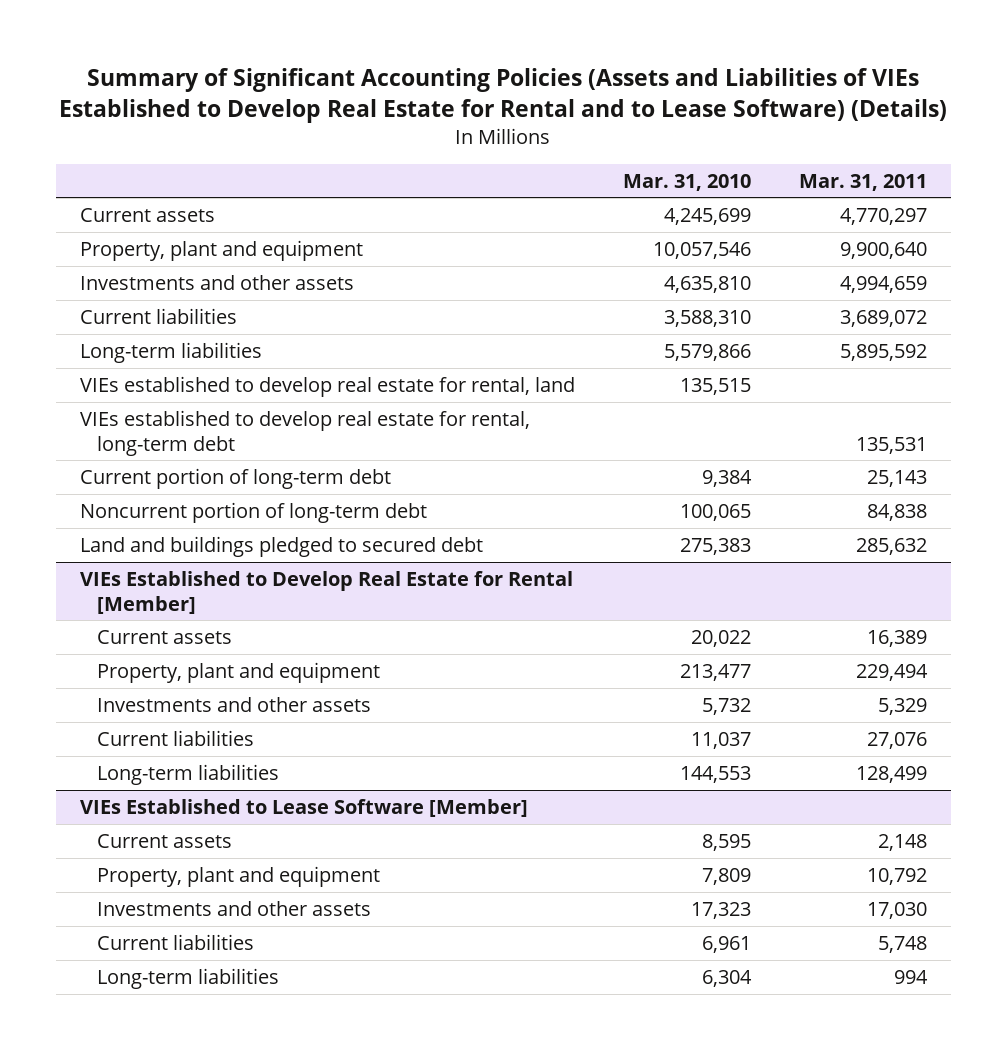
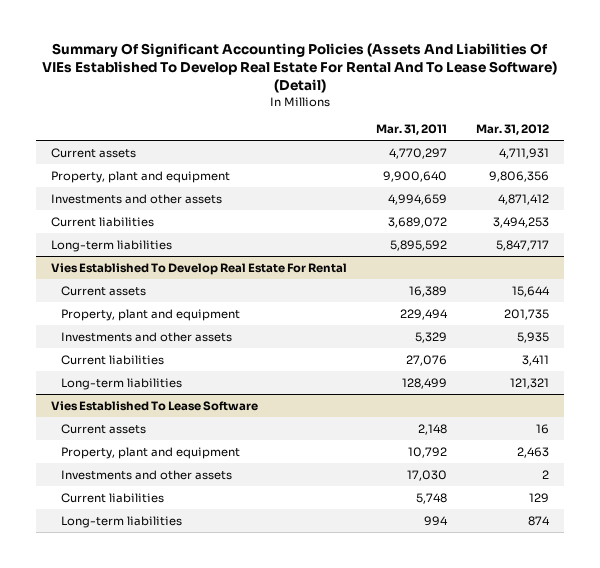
[59,68,948,124] Summary of Significant Accounting Policies (Assets and Liabilities of VIEs Established to Develop Real Estate for Rental and to Lease Software) (Details) -> [42,43,558,94] Summary Of Significant Accounting Policies (Assets And Liabilities Of VIEs Established To Develop Real Estate For Rental And To Lease Software) (Detail)
[622,173,751,191] Mar. 31, 2010 -> none
none -> [476,124,550,136] Mar. 31, 2012
[79,375,575,397] VIEs established to develop real estate for rental, land -> none
[79,409,530,456] VIEs established to develop real estate for rental, long-term debt -> none
[79,467,391,489] Current portion of long-term debt -> none
[79,501,427,523] Noncurrent portion of long-term debt -> none
[79,535,483,557] Land and buildings pledged to secured debt -> none
[79,570,573,614] VIEs Established to Develop Real Estate for Rental [Member] -> [50,262,347,275] Vies Established To Develop Real Estate For Rental
[79,798,528,817] VIEs Established to Lease Software [Member] -> [50,400,258,411] Vies Established To Lease Software

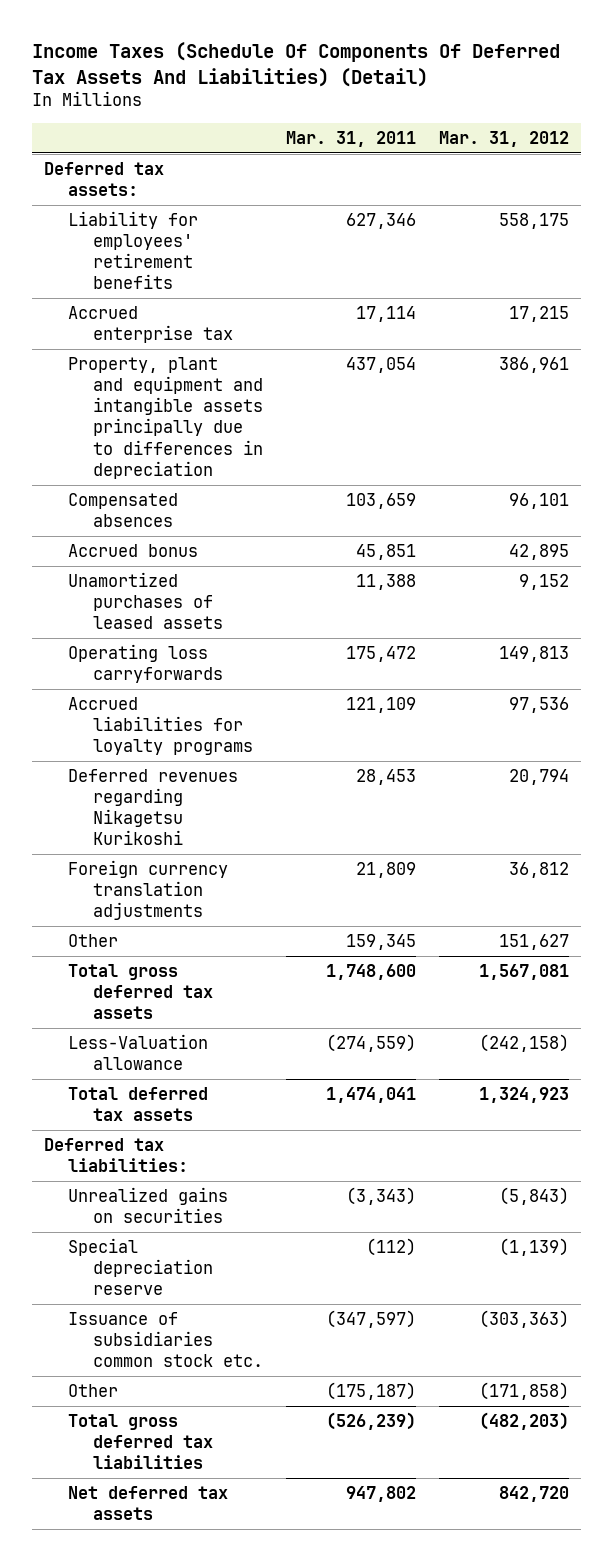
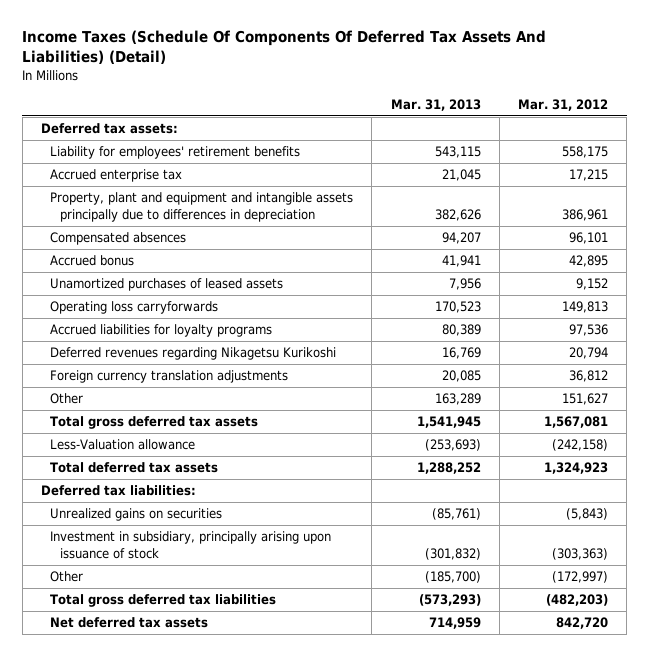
[286,130,417,147] Mar. 31, 2011 -> none
none -> [390,98,481,111] Mar. 31, 2013
[68,1238,213,1296] Special depreciation reserve -> none
[68,1312,263,1368] Issuance of subsidiaries common stock etc. -> [50,531,332,559] Investment in subsidiary, principally arising upon issuance of stock
[479,1382,570,1401] (171,858) -> [551,571,608,584] (172,997)

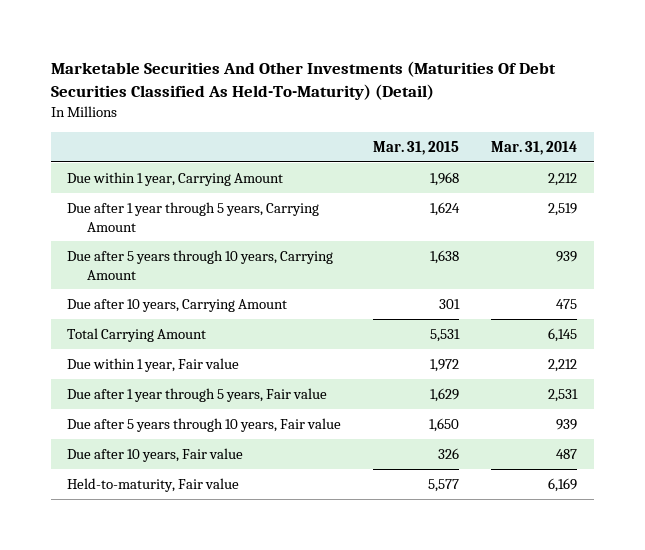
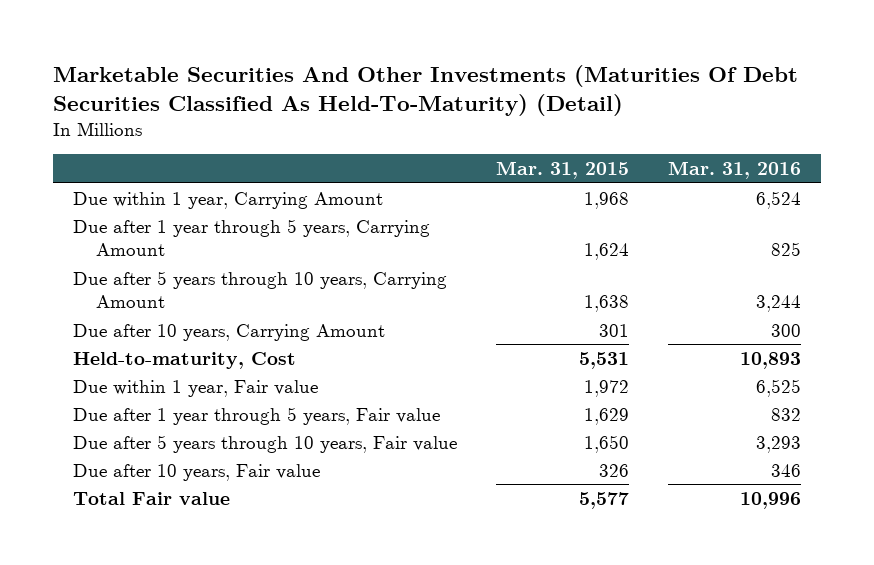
[491,140,578,155] Mar. 31, 2014 -> none
none -> [668,161,802,180] Mar. 31, 2016
[67,327,207,342] Total Carrying Amount -> [72,351,296,369] Held-to-maturity, Cost
[67,477,240,492] Held-to-maturity, Fair value -> [72,491,230,505] Total Fair value

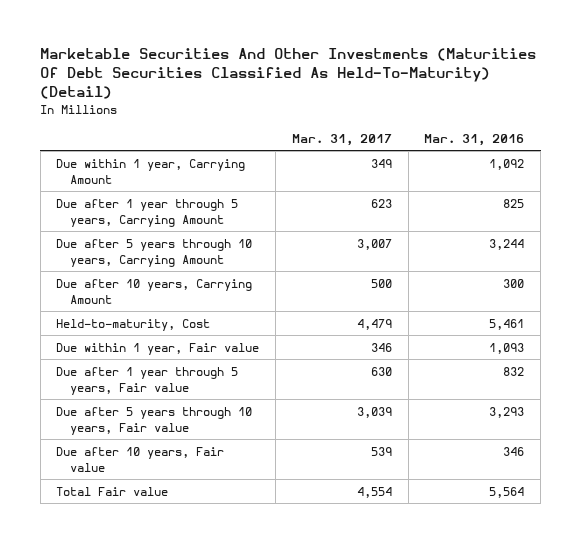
[496,161,630,180] Mar. 31, 2015 -> none
none -> [291,133,392,146] Mar. 31, 2017
[756,190,802,209] 6,524 -> [489,158,525,170] 1,092
[740,351,802,369] 10,893 -> [489,318,525,330] 5,461
[756,378,802,397] 6,525 -> [489,342,525,354] 1,093
[740,491,802,509] 10,996 -> [489,486,525,498] 5,564

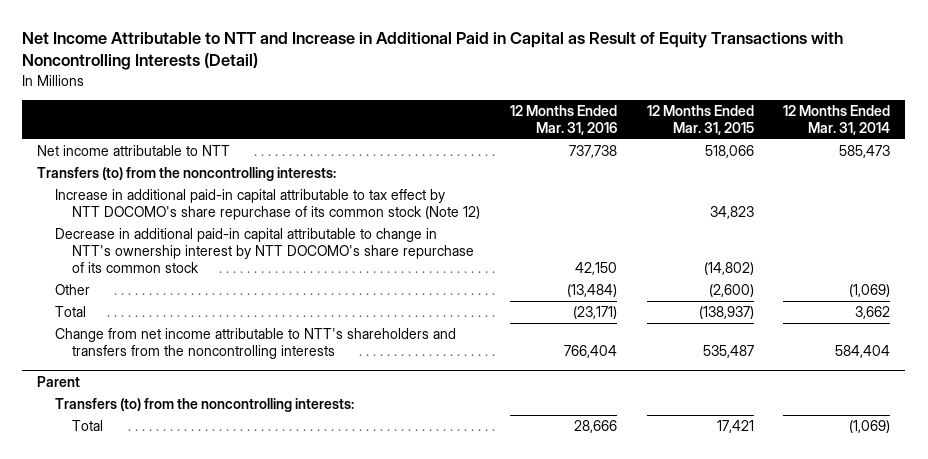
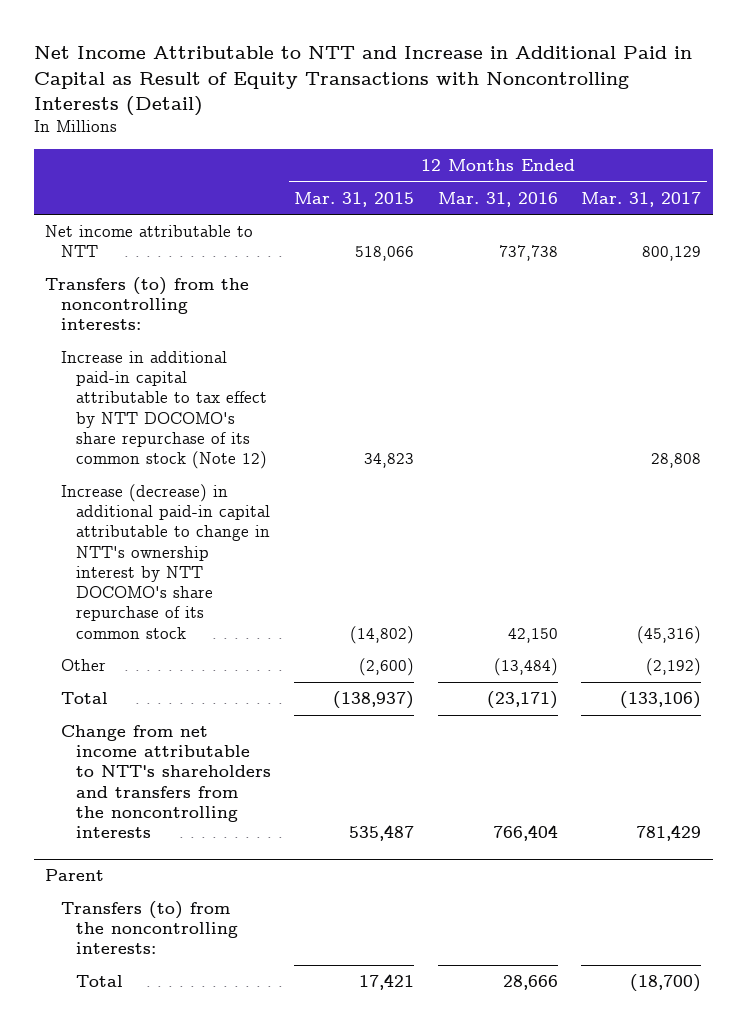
[783,105,891,135] 12 Months Ended Mar. 31, 2014 -> none
none -> [581,191,702,207] Mar. 31, 2017
[54,228,475,273] Decrease in additional paid-in capital attributable to change in NTT's ownership interest by NTT DOCOMO's share repurchase of its common stock -> [60,483,271,639] Increase (decrease) in additional paid-in capital attributable to change in NTT's ownership interest by NTT DOCOMO's share repurchase of its common stock

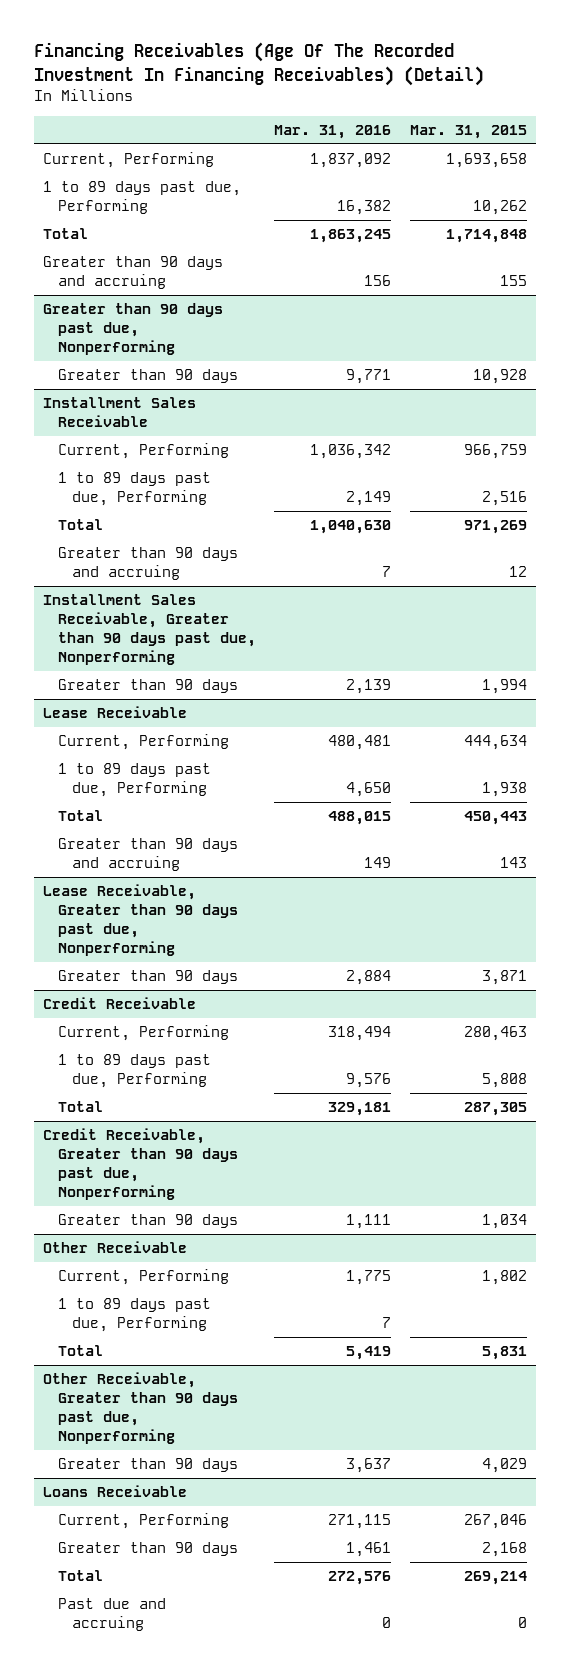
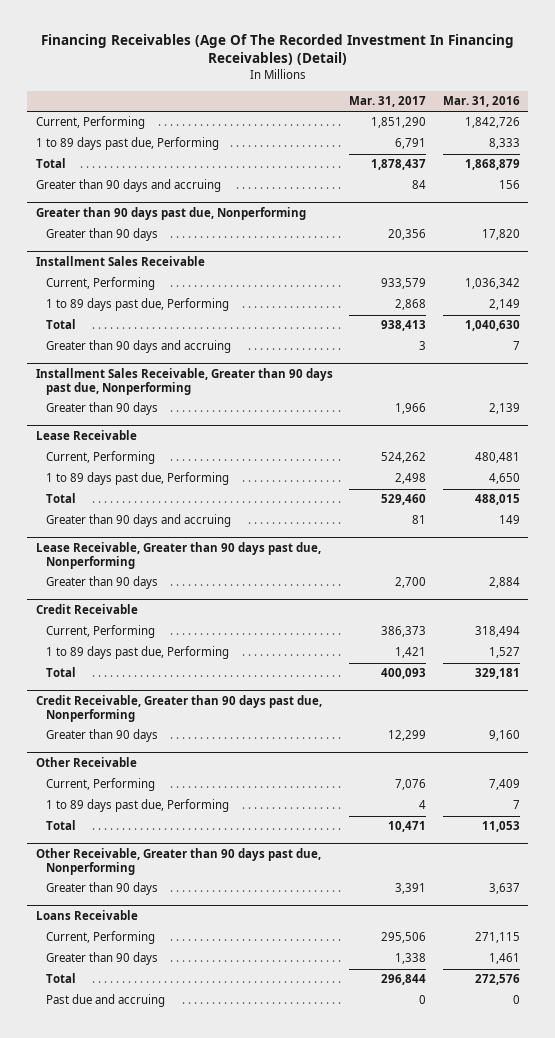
[409,124,527,139] Mar. 31, 2015 -> none
none -> [349,96,427,108] Mar. 31, 2017
[310,153,392,169] 1,837,092 -> [464,117,520,129] 1,842,726
[337,200,392,216] 16,382 -> [488,138,520,150] 8,333
[310,229,392,244] 1,863,245 -> [464,159,520,171] 1,868,879
[346,369,392,385] 9,771 -> [481,229,520,241] 17,820
[346,1073,392,1089] 9,576 -> [488,647,520,659] 1,527
[346,1214,392,1230] 1,111 -> [488,730,520,742] 9,160
[346,1270,392,1286] 1,775 -> [488,779,520,791] 7,409
[346,1346,392,1361] 5,419 -> [481,821,520,833] 11,053

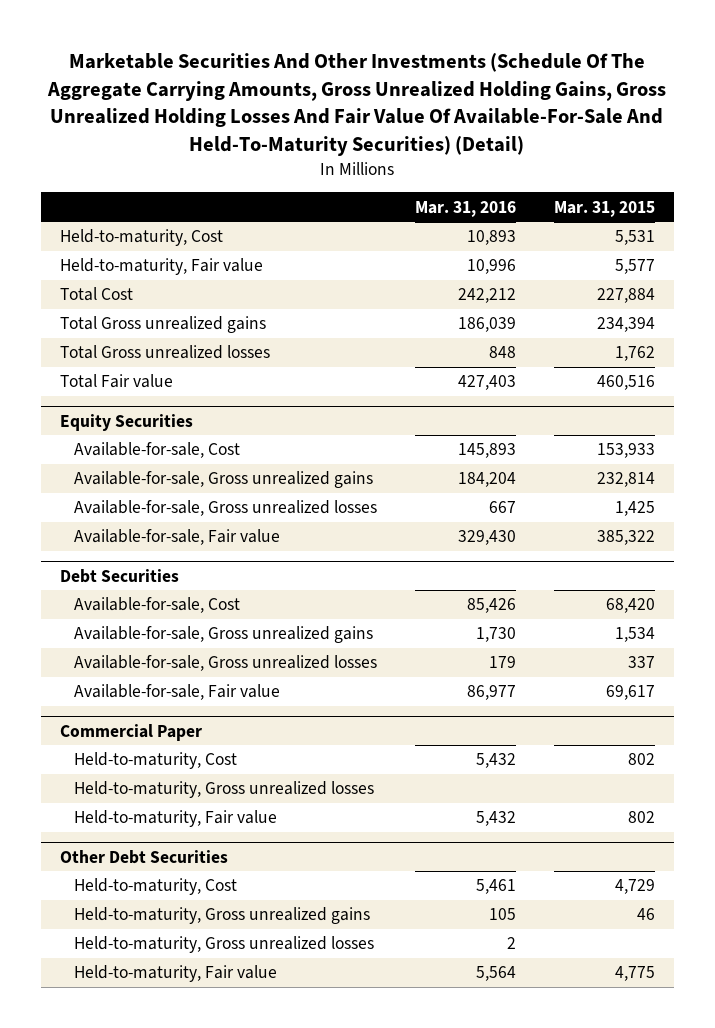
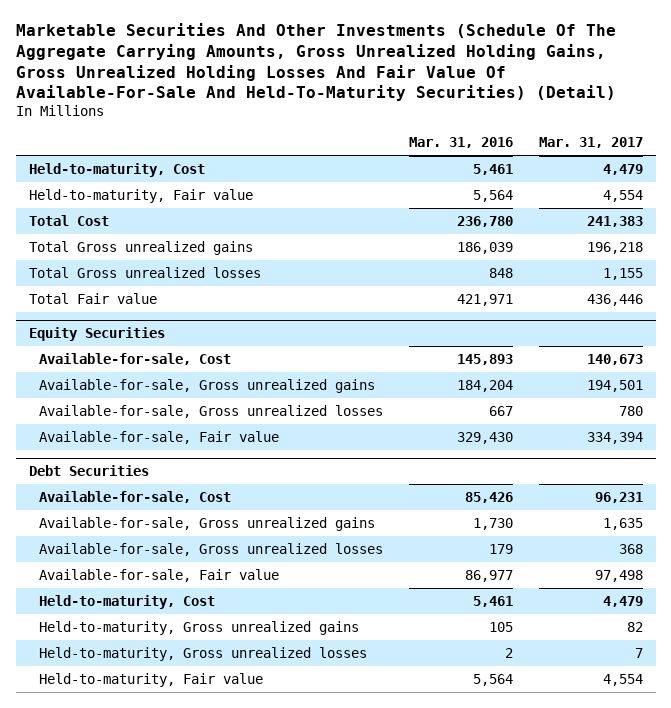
[553,200,655,217] Mar. 31, 2015 -> none
none -> [538,137,643,149] Mar. 31, 2017
[466,230,516,246] 10,893 -> [472,163,513,175] 5,461
[466,259,516,275] 10,996 -> [472,189,513,202] 5,564
[457,288,516,304] 242,212 -> [456,215,513,227] 236,780
[457,375,516,391] 427,403 -> [456,293,513,306] 421,971
[59,723,202,741] Commercial Paper -> none
[73,752,237,770] Held-to-maturity, Cost -> none
[73,781,374,799] Held-to-maturity, Gross unrealized losses -> none
[73,810,277,828] Held-to-maturity, Fair value -> none
[59,849,228,864] Other Debt Securities -> none

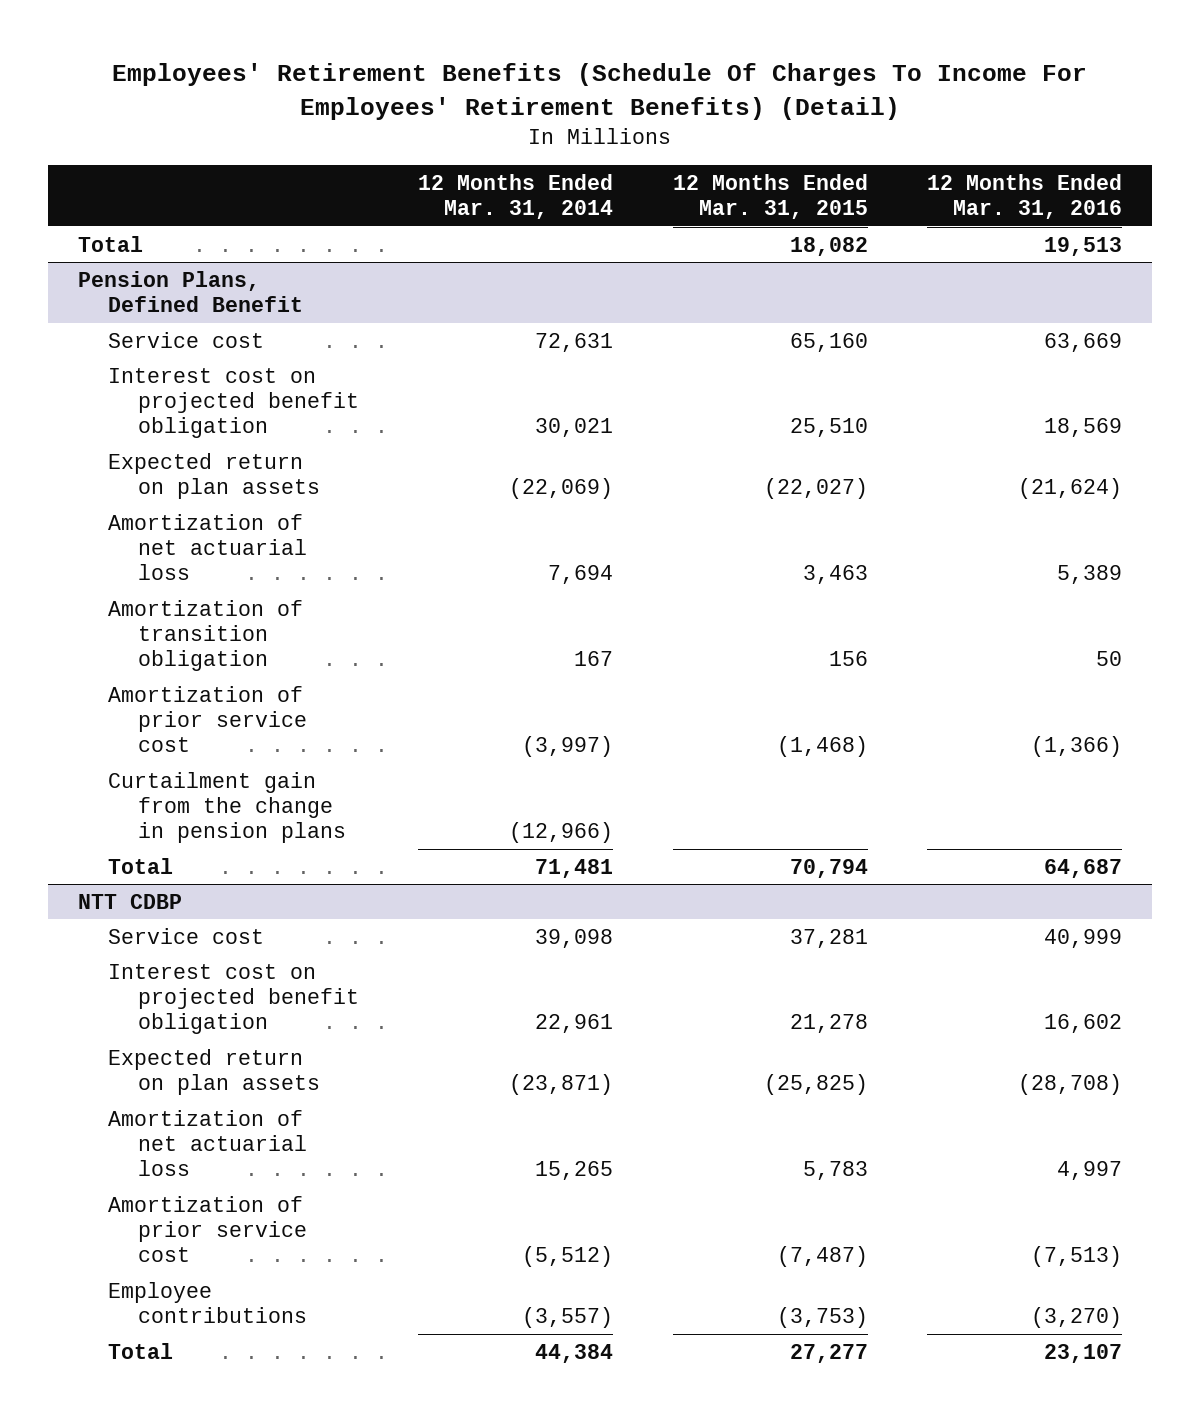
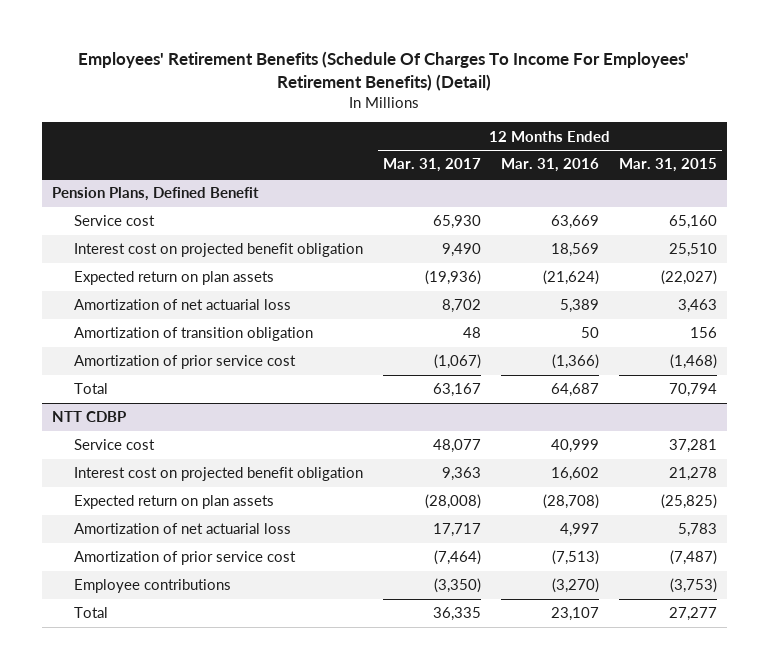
[418,173,614,220] 12 Months Ended Mar. 31, 2014 -> none
none -> [383,158,482,173] Mar. 31, 2017
[77,235,143,252] Total -> none
[107,771,346,844] Curtailment gain from the change in pension plans -> none

